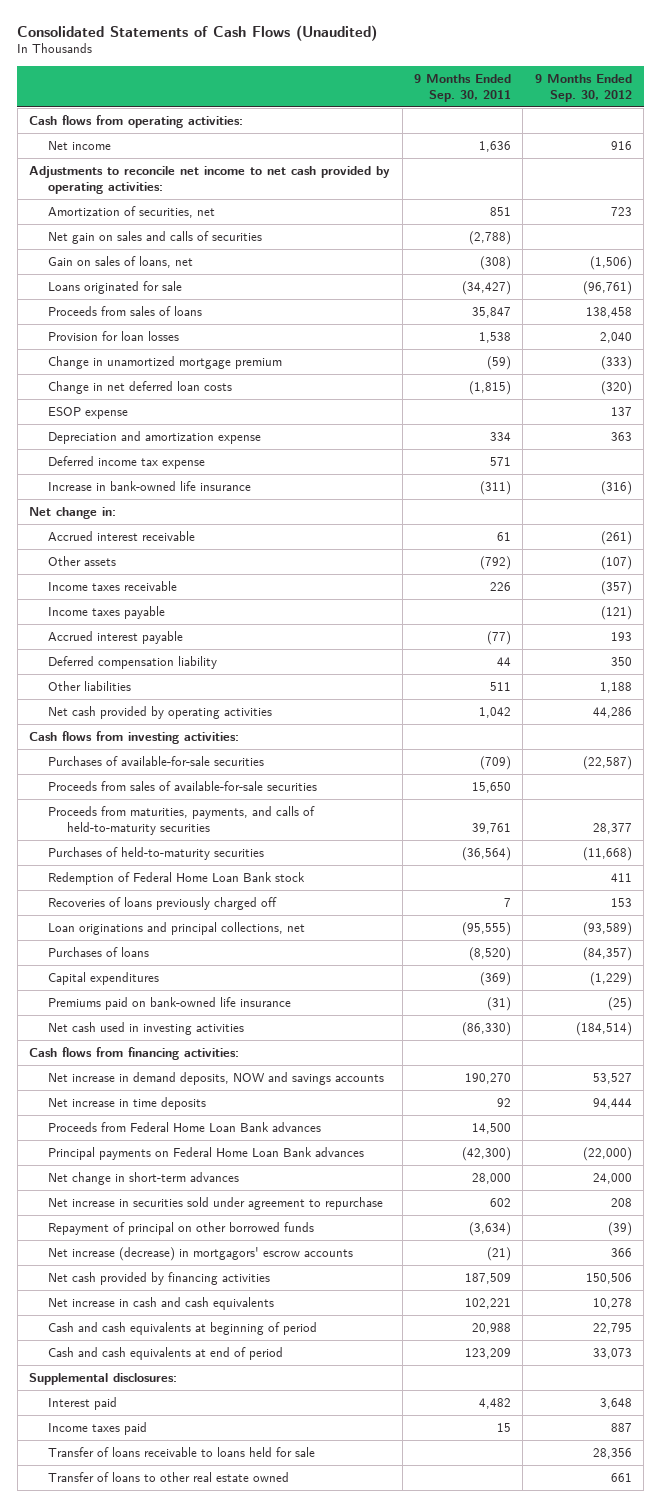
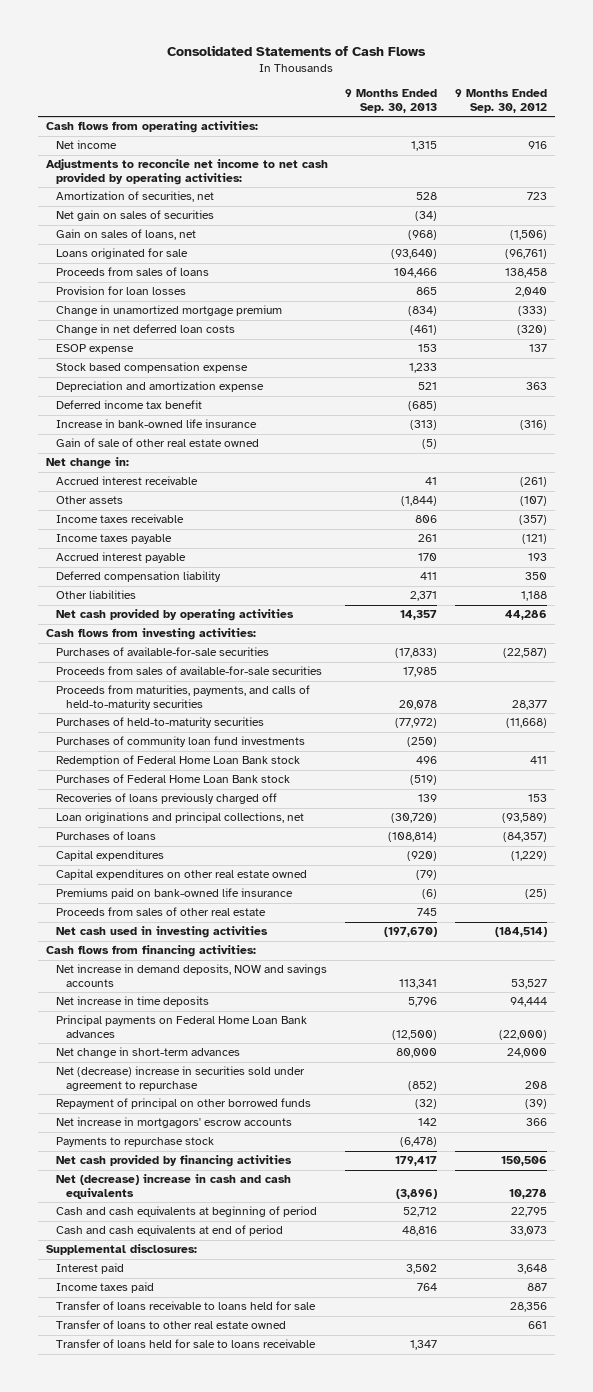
[17,24,378,41] Consolidated Statements of Cash Flows (Unaudited) -> [167,44,427,56] Consolidated Statements of Cash Flows
[414,73,512,102] 9 Months Ended Sep. 30, 2011 -> none
none -> [345,89,438,113] 9 Months Ended Sep. 30, 2013
[47,230,262,244] Net gain on sales and calls of securities -> [56,210,215,222] Net gain on sales of securities
none -> [56,362,249,374] Stock based compensation expense
[47,455,205,469] Deferred income tax expense -> [56,400,203,410] Deferred income tax benefit
none -> [56,438,260,448] Gain of sale of other real estate owned
none -> [56,736,306,748] Purchases of community loan fund investments
none -> [56,774,291,784] Purchases of Federal Home Loan Bank stock
none -> [56,869,308,881] Capital expenditures on other real estate owned
none -> [56,907,267,917] Proceeds from sales of other real estate
[47,1121,321,1132] Proceeds from Federal Home Loan Bank advances -> none
[47,1196,383,1210] Net increase in securities sold under agreement to repurchase -> [56,1066,306,1092] Net (decrease) increase in securities sold under agreement to repurchase
[47,1246,353,1261] Net increase (decrease) in mortgagors' escrow accounts -> [56,1117,293,1129] Net increase in mortgagors' escrow accounts
none -> [56,1137,215,1148] Payments to repurchase stock
[47,1296,274,1310] Net increase in cash and cash equivalents -> [56,1174,292,1200] Net (decrease) increase in cash and cash equivalents
none -> [56,1339,317,1349] Transfer of loans held for sale to loans receivable

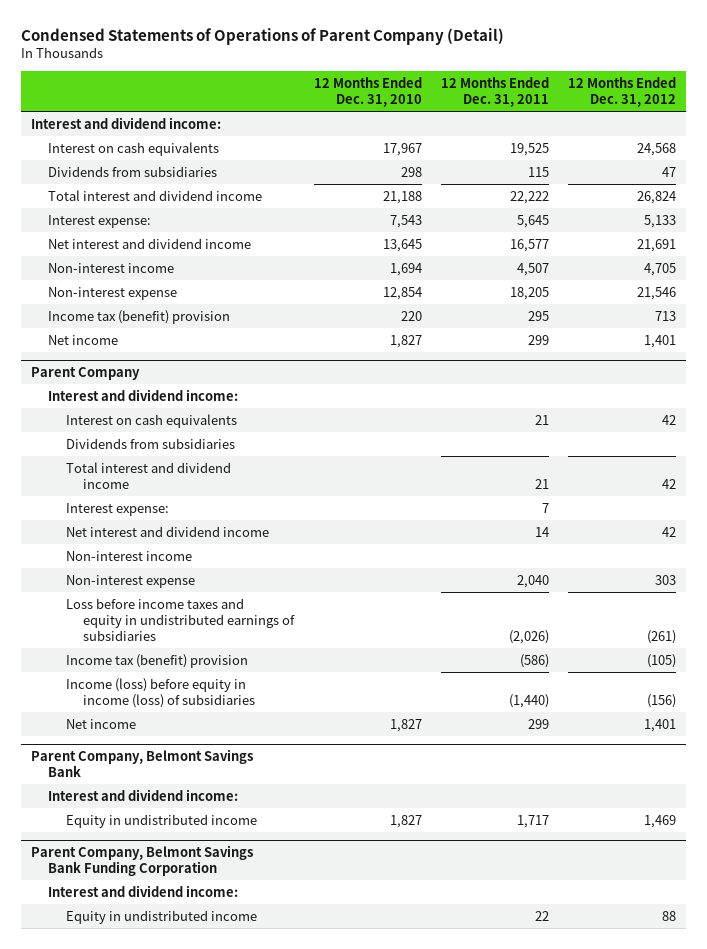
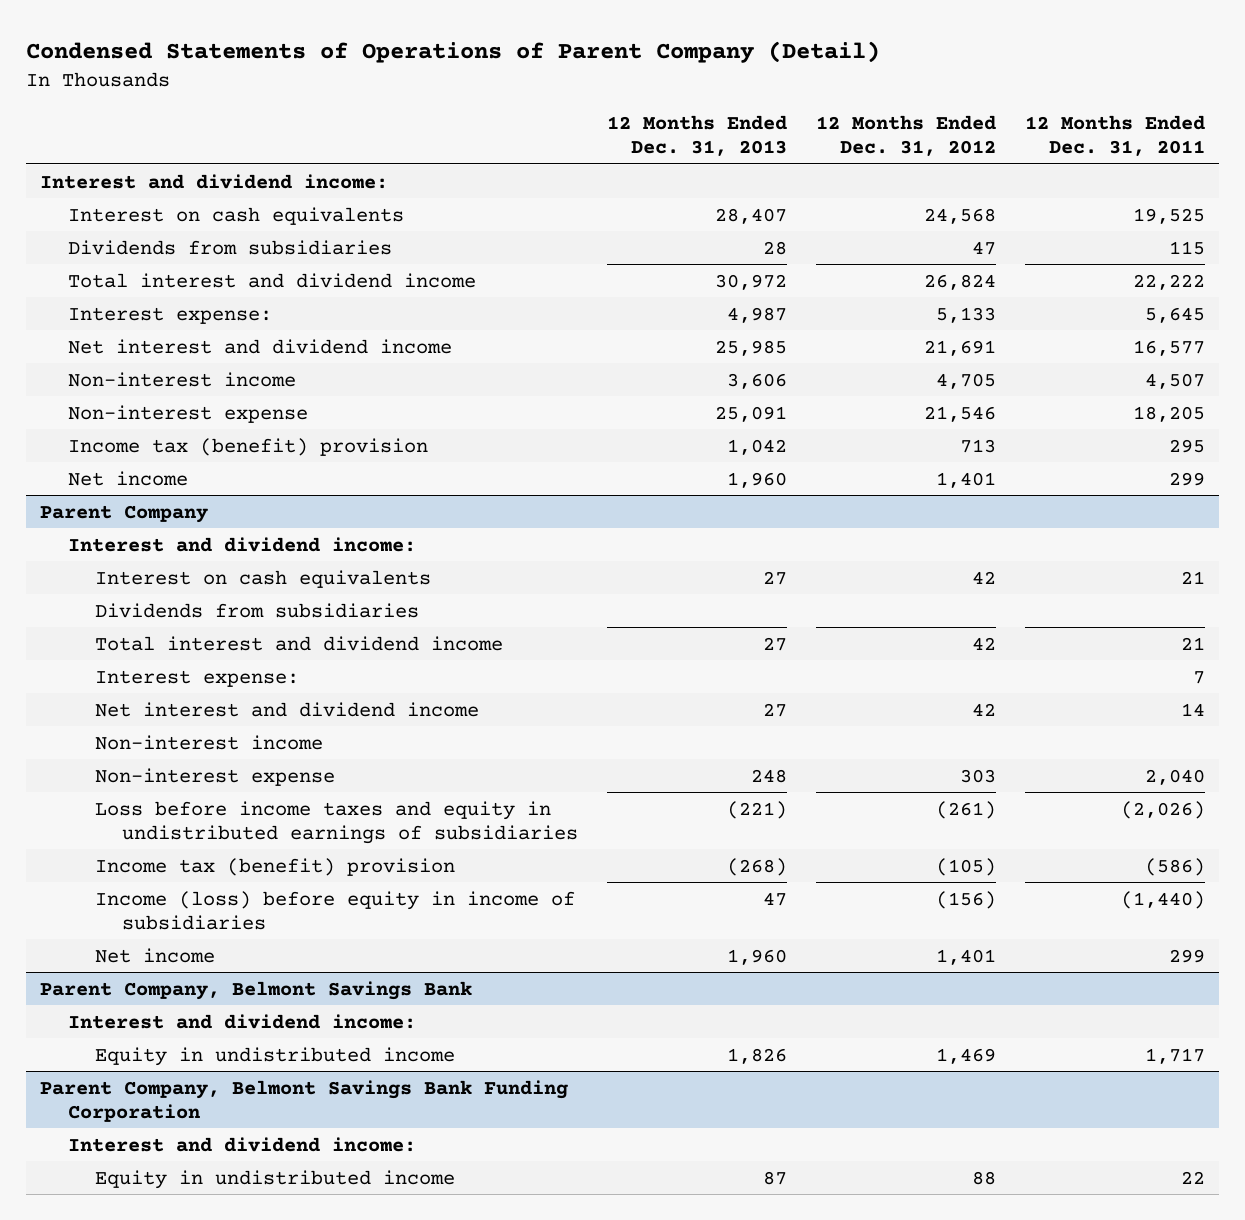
[313,76,422,107] 12 Months Ended Dec. 31, 2010 -> none
none -> [606,115,787,157] 12 Months Ended Dec. 31, 2013
[65,677,256,708] Income (loss) before equity in income (loss) of subsidiaries -> [94,890,575,930] Income (loss) before equity in income of subsidiaries

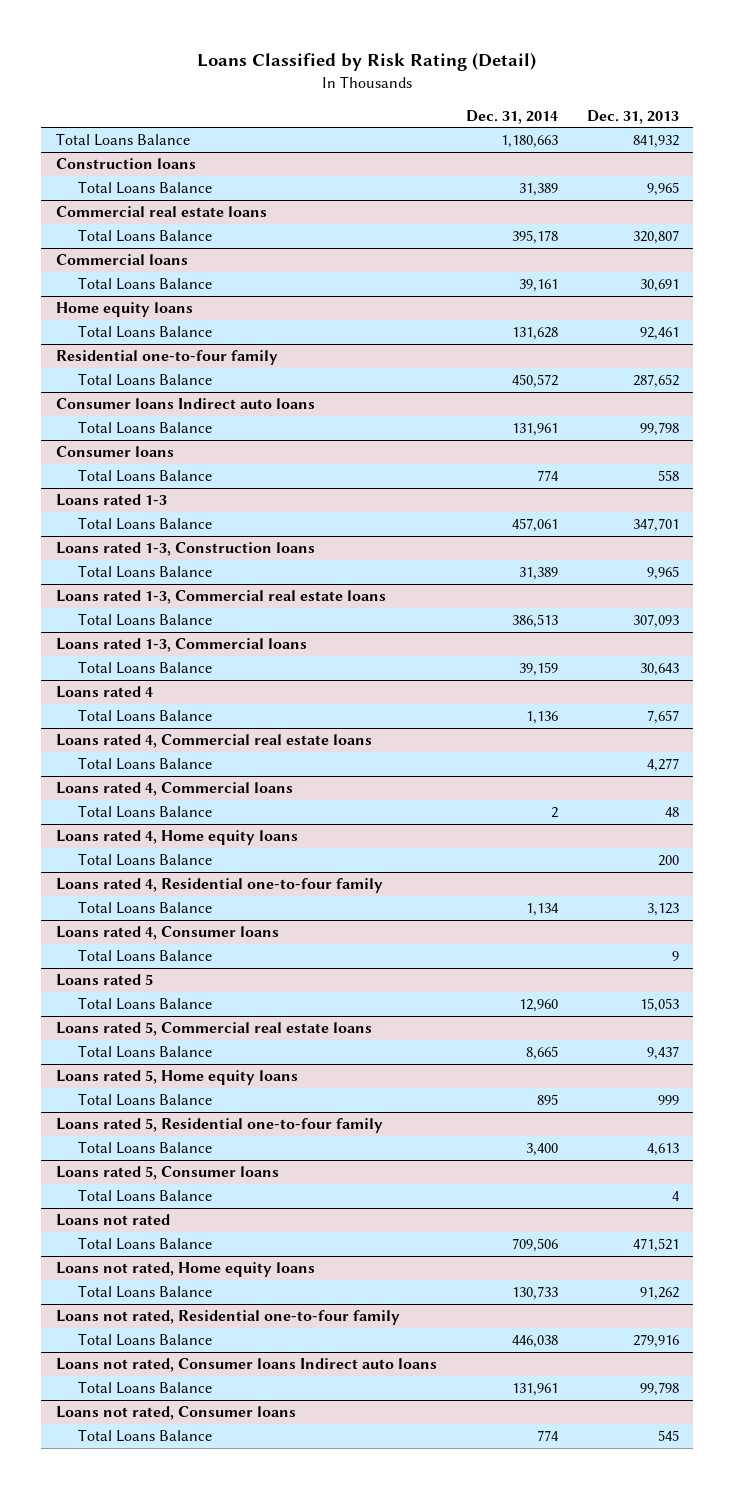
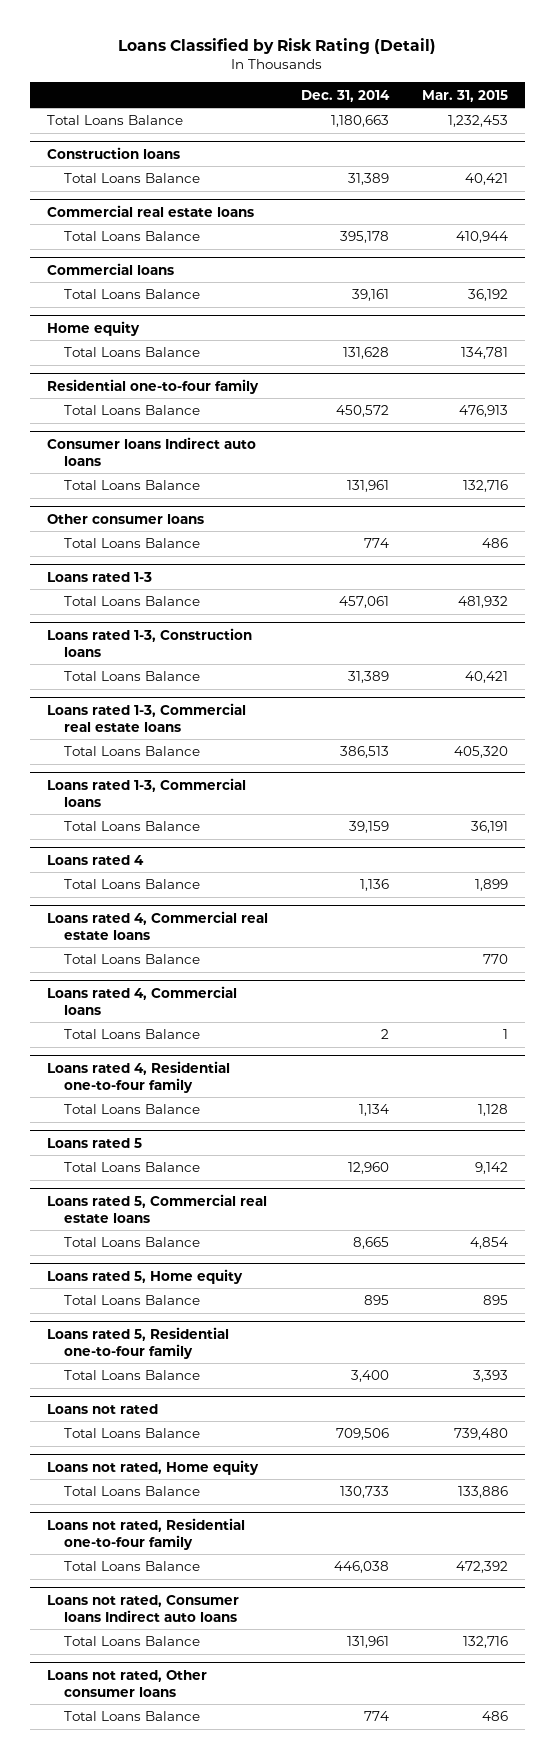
[586,109,679,124] Dec. 31, 2013 -> none
none -> [422,89,509,102] Mar. 31, 2015
[55,302,193,318] Home equity loans -> [46,320,140,336] Home equity
[55,446,174,458] Consumer loans -> [46,513,204,524] Other consumer loans
[55,830,298,846] Loans rated 4, Home equity loans -> none
[77,853,212,867] Total Loans Balance -> none
[55,926,279,941] Loans rated 4, Consumer loans -> none
[77,949,212,963] Total Loans Balance -> none
[55,1070,298,1086] Loans rated 5, Home equity loans -> [46,1268,243,1284] Loans rated 5, Home equity
[55,1166,279,1181] Loans rated 5, Consumer loans -> none
[77,1189,212,1203] Total Loans Balance -> none
[55,1262,315,1278] Loans not rated, Home equity loans -> [46,1459,259,1475] Loans not rated, Home equity
[55,1406,296,1421] Loans not rated, Consumer loans -> [46,1669,207,1697] Loans not rated, Other consumer loans

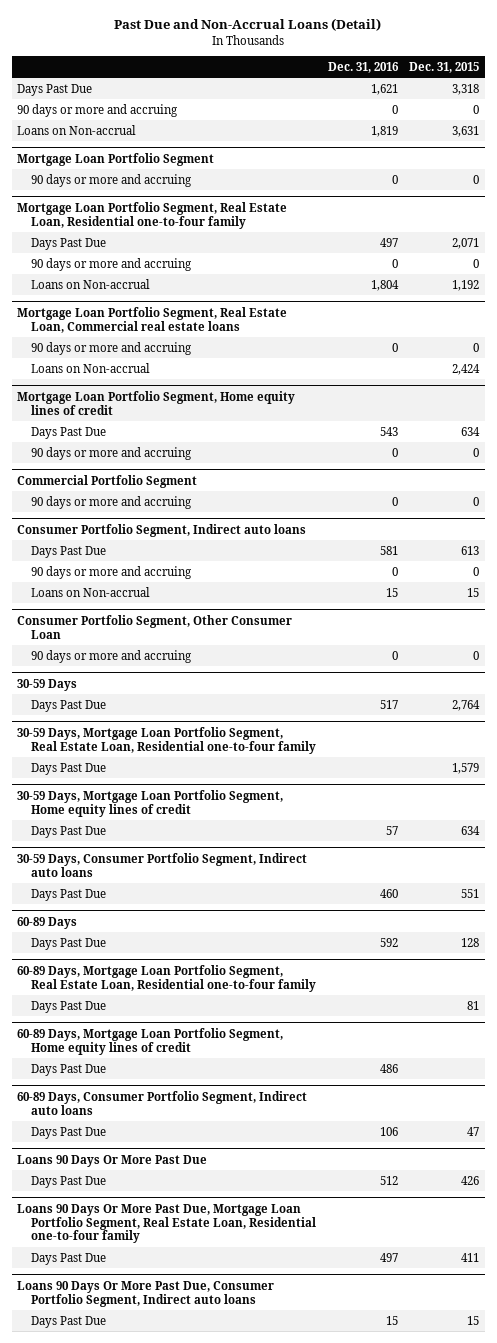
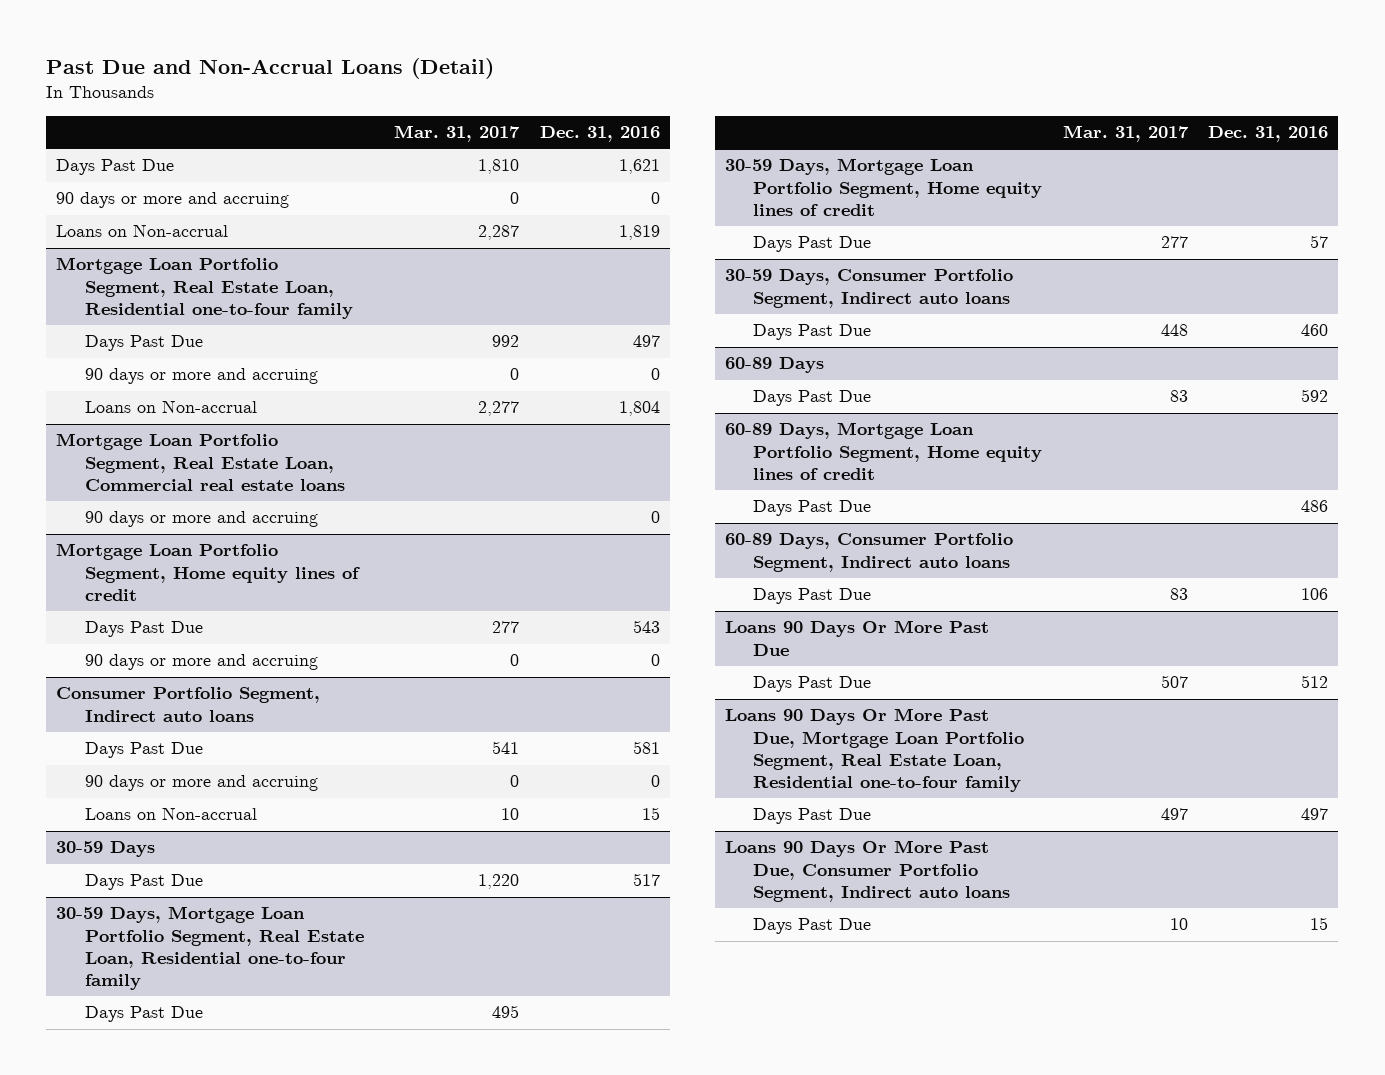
[409,61,480,73] Dec. 31, 2015 -> none
none -> [394,125,521,143] Mar. 31, 2017
[17,152,215,166] Mortgage Loan Portfolio Segment -> none
[30,173,192,187] 90 days or more and accruing -> none
[30,362,150,373] Loans on Non-accrual -> none
[17,474,198,488] Commercial Portfolio Segment -> none
[30,495,192,509] 90 days or more and accruing -> none
[17,614,293,639] Consumer Portfolio Segment, Other Consumer Loan -> none
[30,649,192,663] 90 days or more and accruing -> none
[17,964,316,992] 60-89 Days, Mortgage Loan Portfolio Segment, Real Estate Loan, Residential one-to-four family -> none
[30,1000,106,1013] Days Past Due -> none

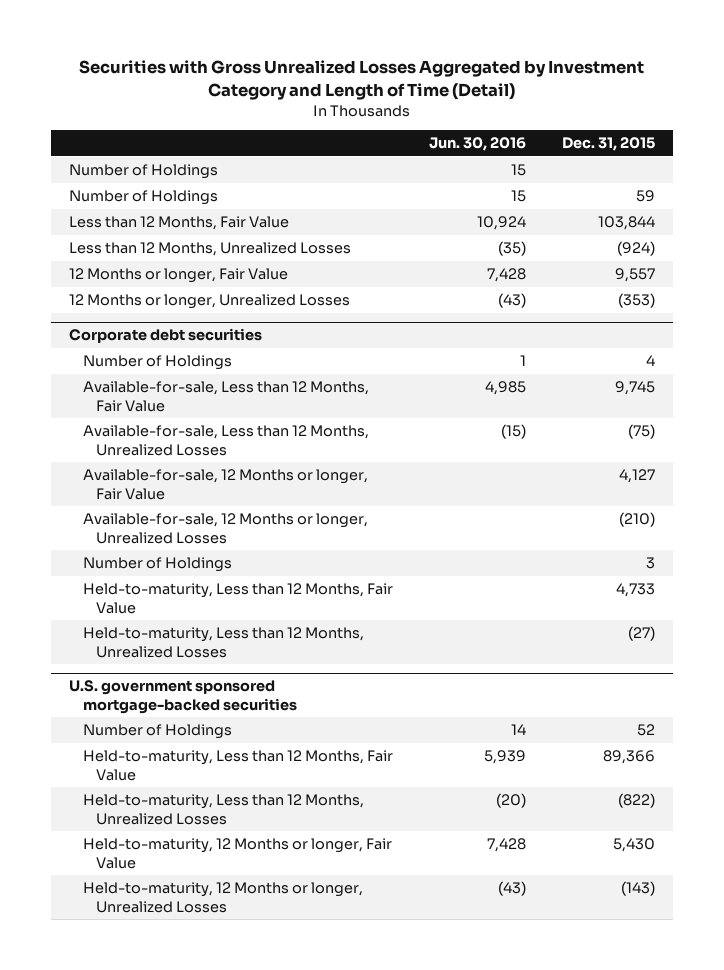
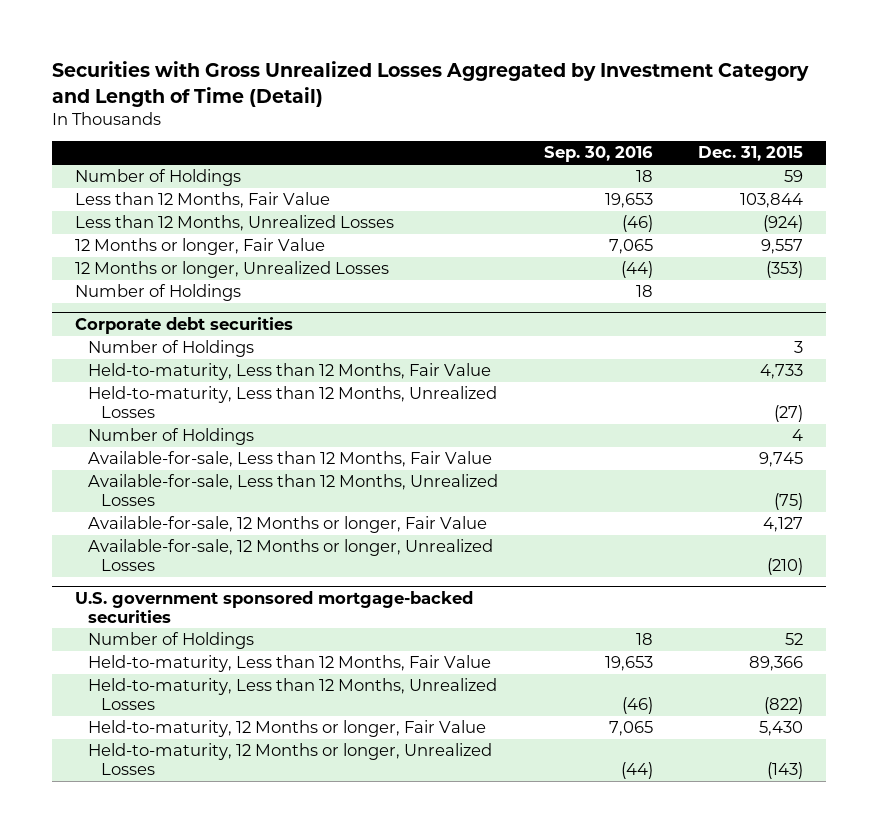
[428,137,526,152] Jun. 30, 2016 -> none
none -> [543,146,653,163] Sep. 30, 2016
[68,164,218,180] Number of Holdings -> [74,284,241,302] Number of Holdings
[82,557,232,573] Number of Holdings -> [88,340,255,358] Number of Holdings
[82,583,393,614] Held-to-maturity, Less than 12 Months, Fair Value -> [88,363,492,381] Held-to-maturity, Less than 12 Months, Fair Value
[82,627,364,658] Held-to-maturity, Less than 12 Months, Unrealized Losses -> [88,386,498,419] Held-to-maturity, Less than 12 Months, Unrealized Losses

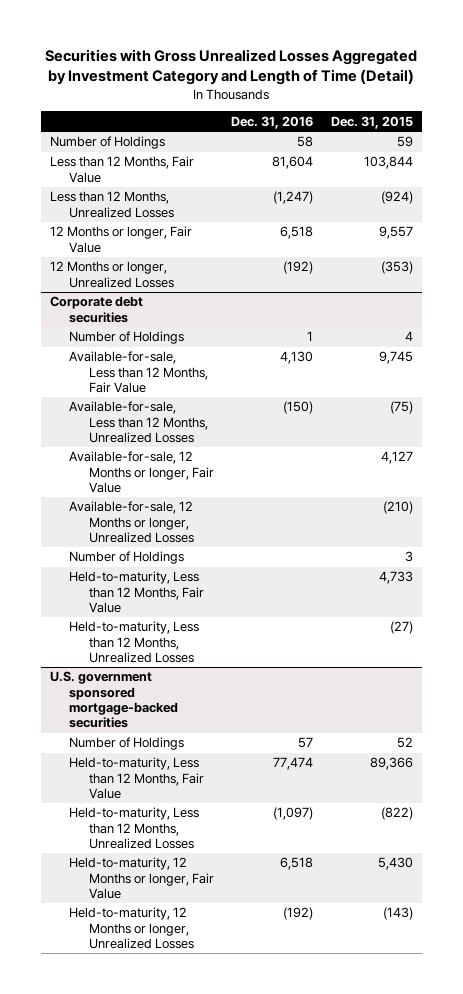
[543,146,653,163] Sep. 30, 2016 -> none
none -> [231,115,314,129] Dec. 31, 2016
[74,284,241,302] Number of Holdings -> none
[88,340,255,358] Number of Holdings -> [69,551,185,565] Number of Holdings
[88,363,492,381] Held-to-maturity, Less than 12 Months, Fair Value -> [69,571,204,613] Held-to-maturity, Less than 12 Months, Fair Value
[88,386,498,419] Held-to-maturity, Less than 12 Months, Unrealized Losses -> [69,621,200,663] Held-to-maturity, Less than 12 Months, Unrealized Losses

